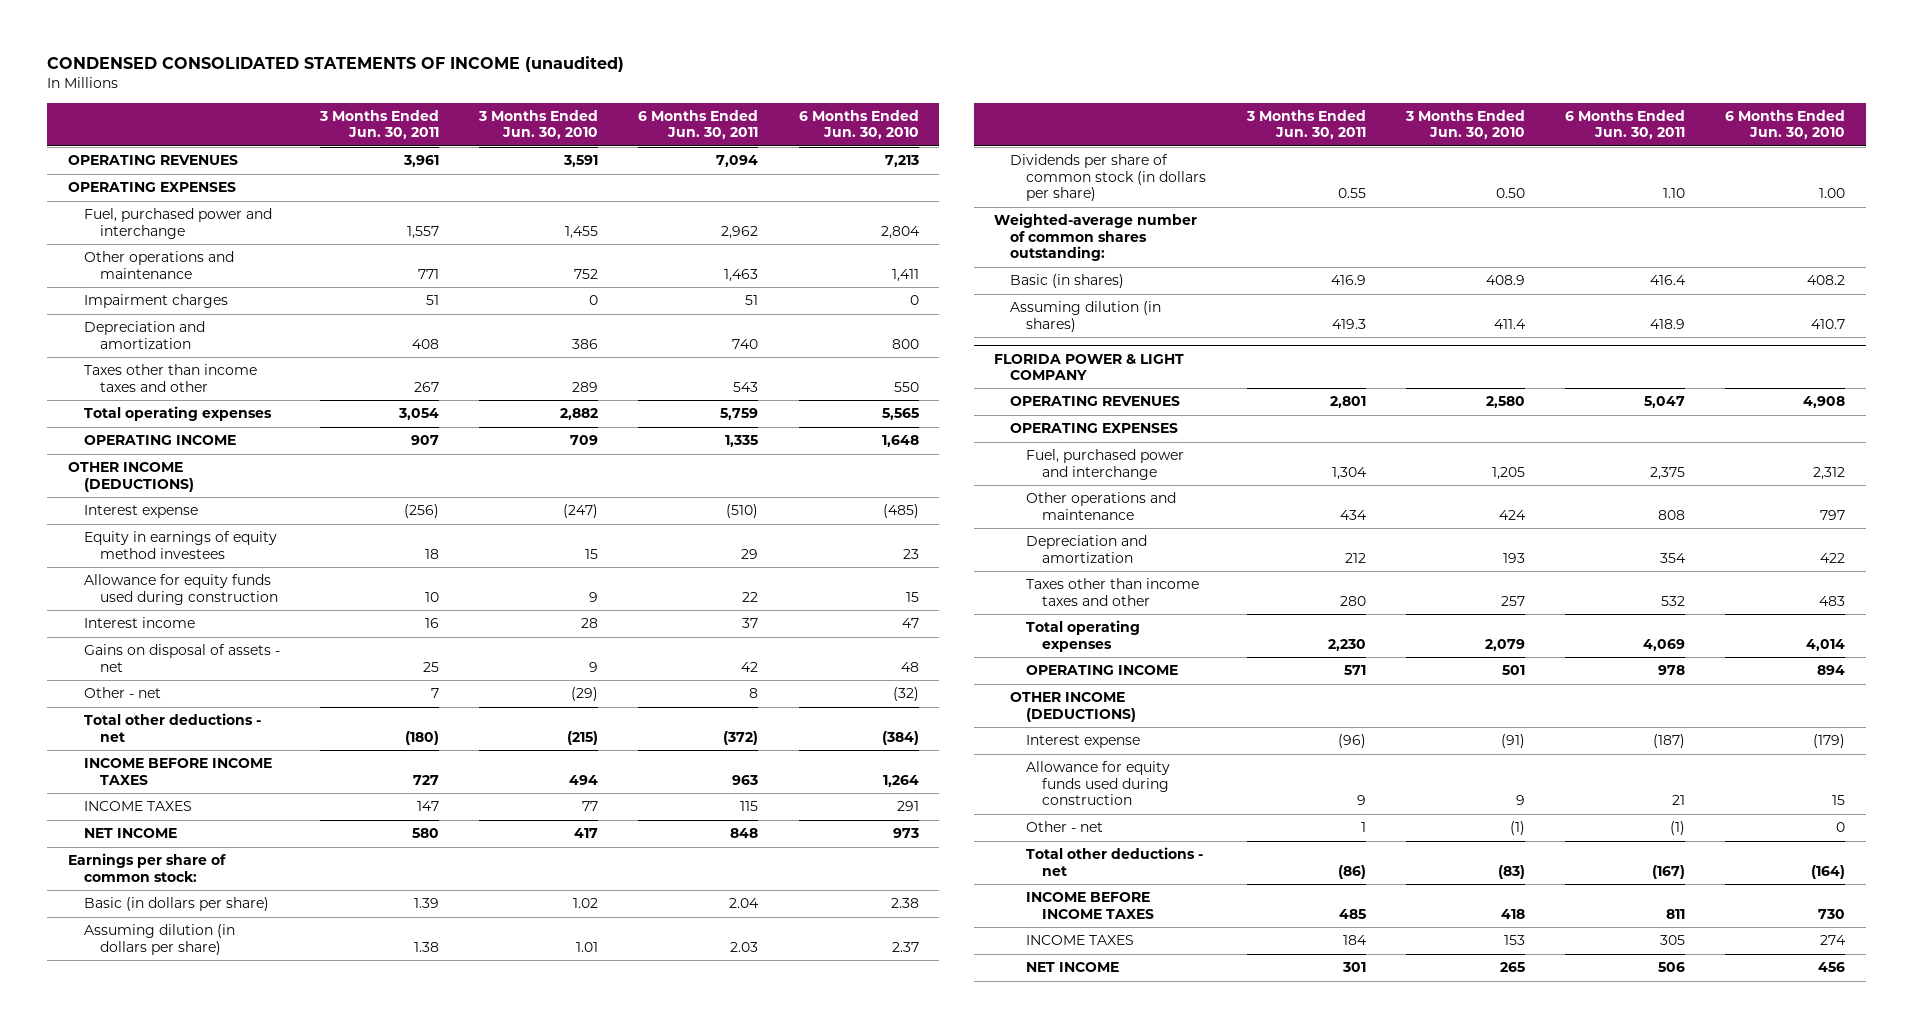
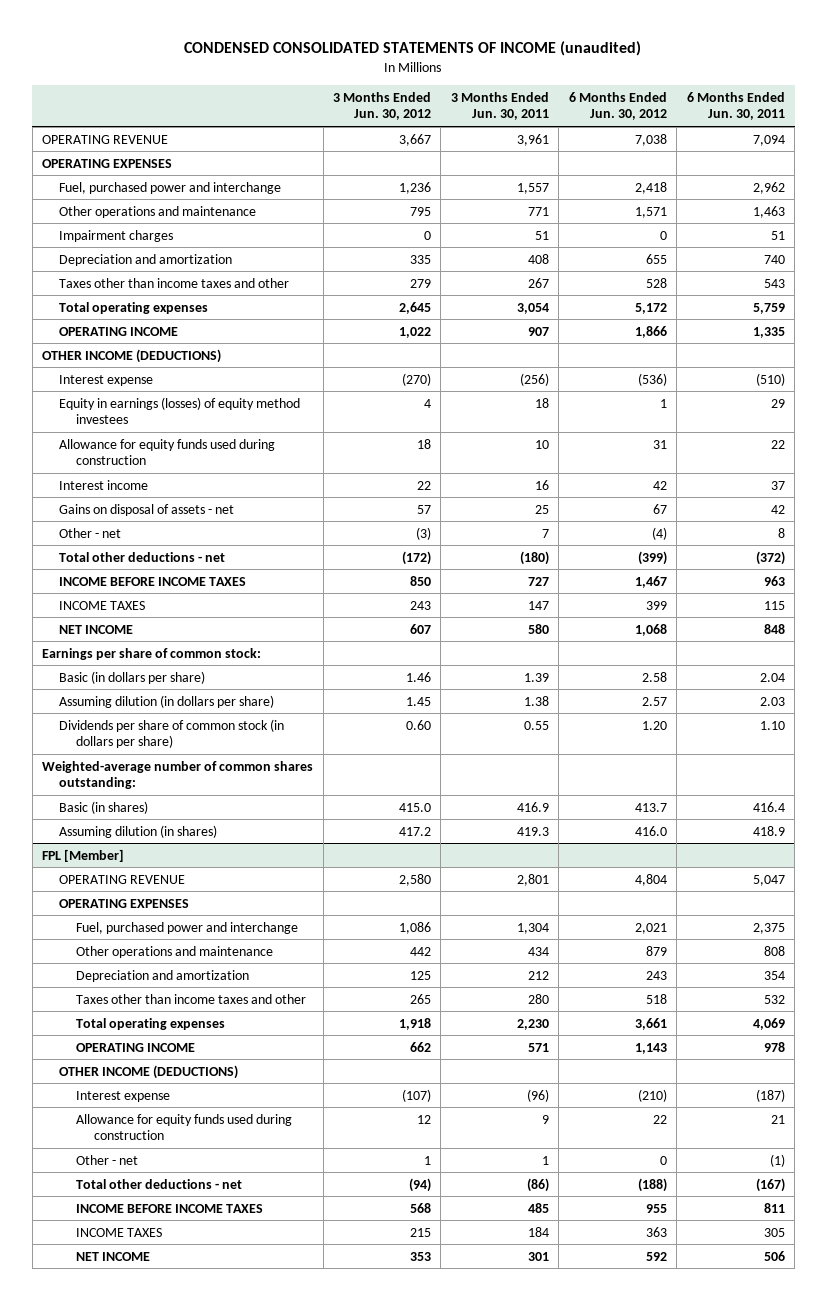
[478,109,599,140] 3 Months Ended Jun. 30, 2010 -> none
[798,109,919,140] 6 Months Ended Jun. 30, 2010 -> none
none -> [332,91,431,121] 3 Months Ended Jun. 30, 2012
none -> [568,91,667,121] 6 Months Ended Jun. 30, 2012
[67,155,238,166] OPERATING REVENUES -> [42,134,169,144] OPERATING REVENUE
[83,531,277,559] Equity in earnings of equity method investees -> [59,396,301,425] Equity in earnings (losses) of equity method investees
[994,353,1185,381] FLORIDA POWER & LIGHT COMPANY -> none
none -> [42,848,125,862] FPL [Member]
[1010,396,1181,407] OPERATING REVENUES -> [59,874,186,884] OPERATING REVENUE

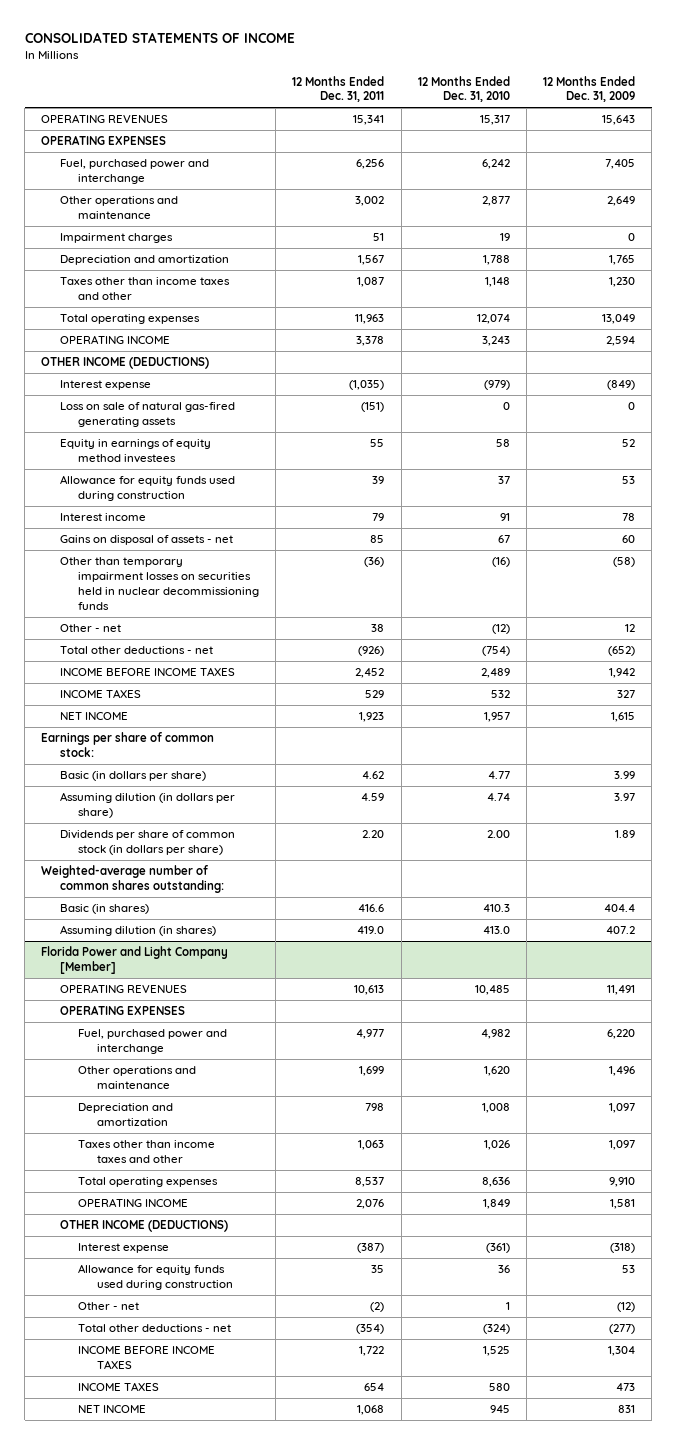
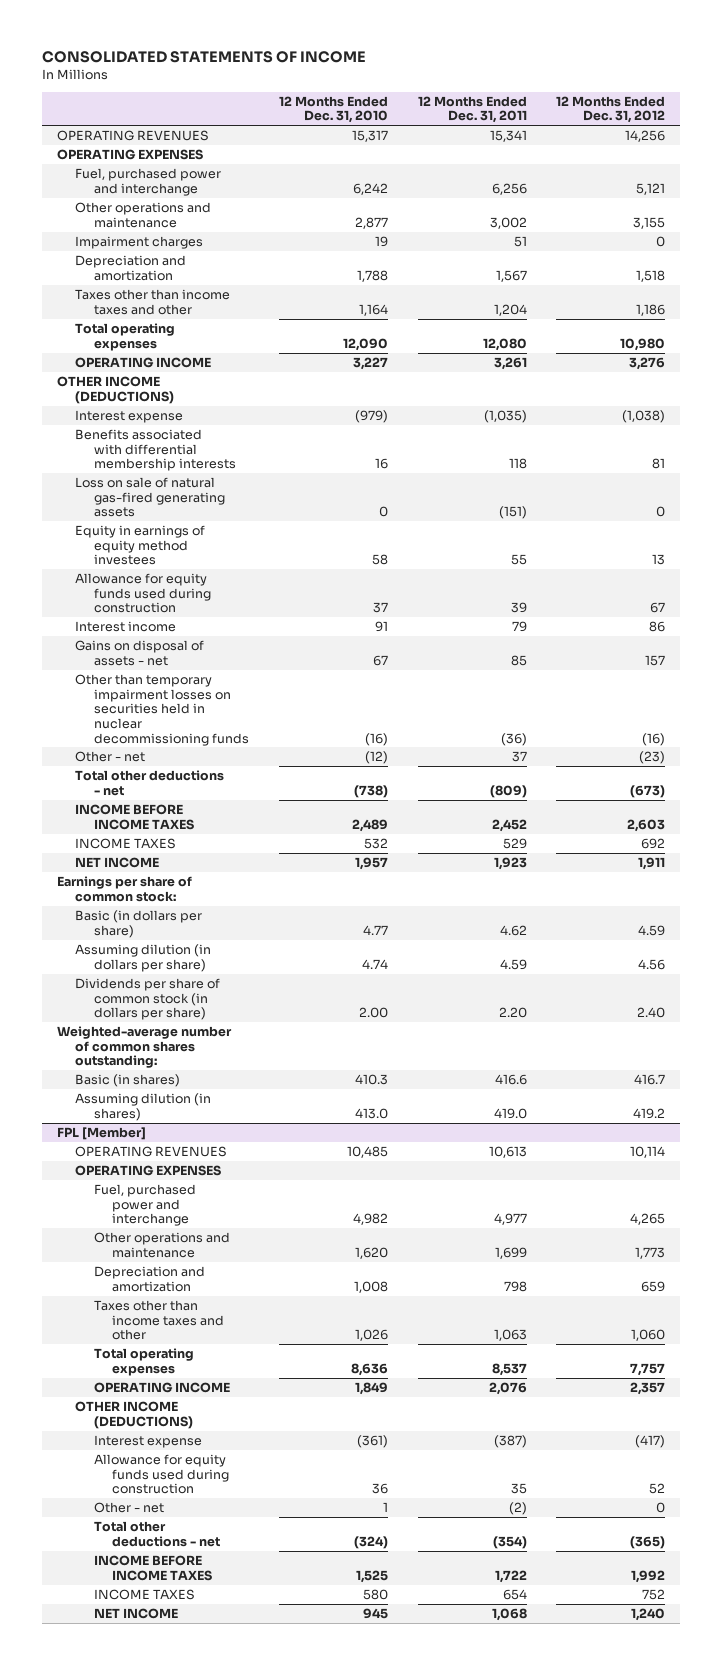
[542,75,635,103] 12 Months Ended Dec. 31, 2009 -> none
none -> [556,95,666,124] 12 Months Ended Dec. 31, 2012
[357,277,385,288] 1,087 -> [493,303,527,316] 1,204
[484,277,510,288] 1,148 -> [358,303,388,316] 1,164
[355,314,385,325] 11,963 -> [482,337,527,351] 12,080
[476,314,510,325] 12,074 -> [342,337,388,351] 12,090
[356,336,385,347] 3,378 -> [493,357,527,371] 3,261
[481,336,510,347] 3,243 -> [352,357,388,371] 3,227
none -> [75,429,236,472] Benefits associated with differential membership interests
[371,624,385,633] 38 -> [511,751,527,763] 37
[358,646,385,657] (926) -> [489,784,527,798] (809)
[481,646,510,657] (754) -> [353,784,388,798] (738)
[41,946,229,975] Florida Power and Light Company [Member] -> none
none -> [56,1127,146,1141] FPL [Member]

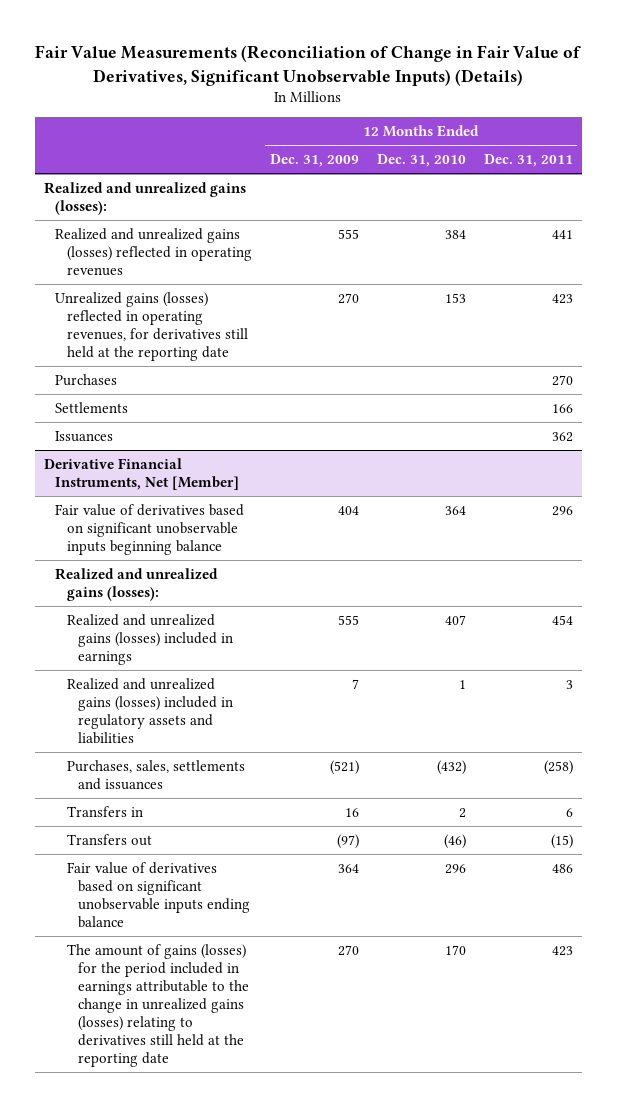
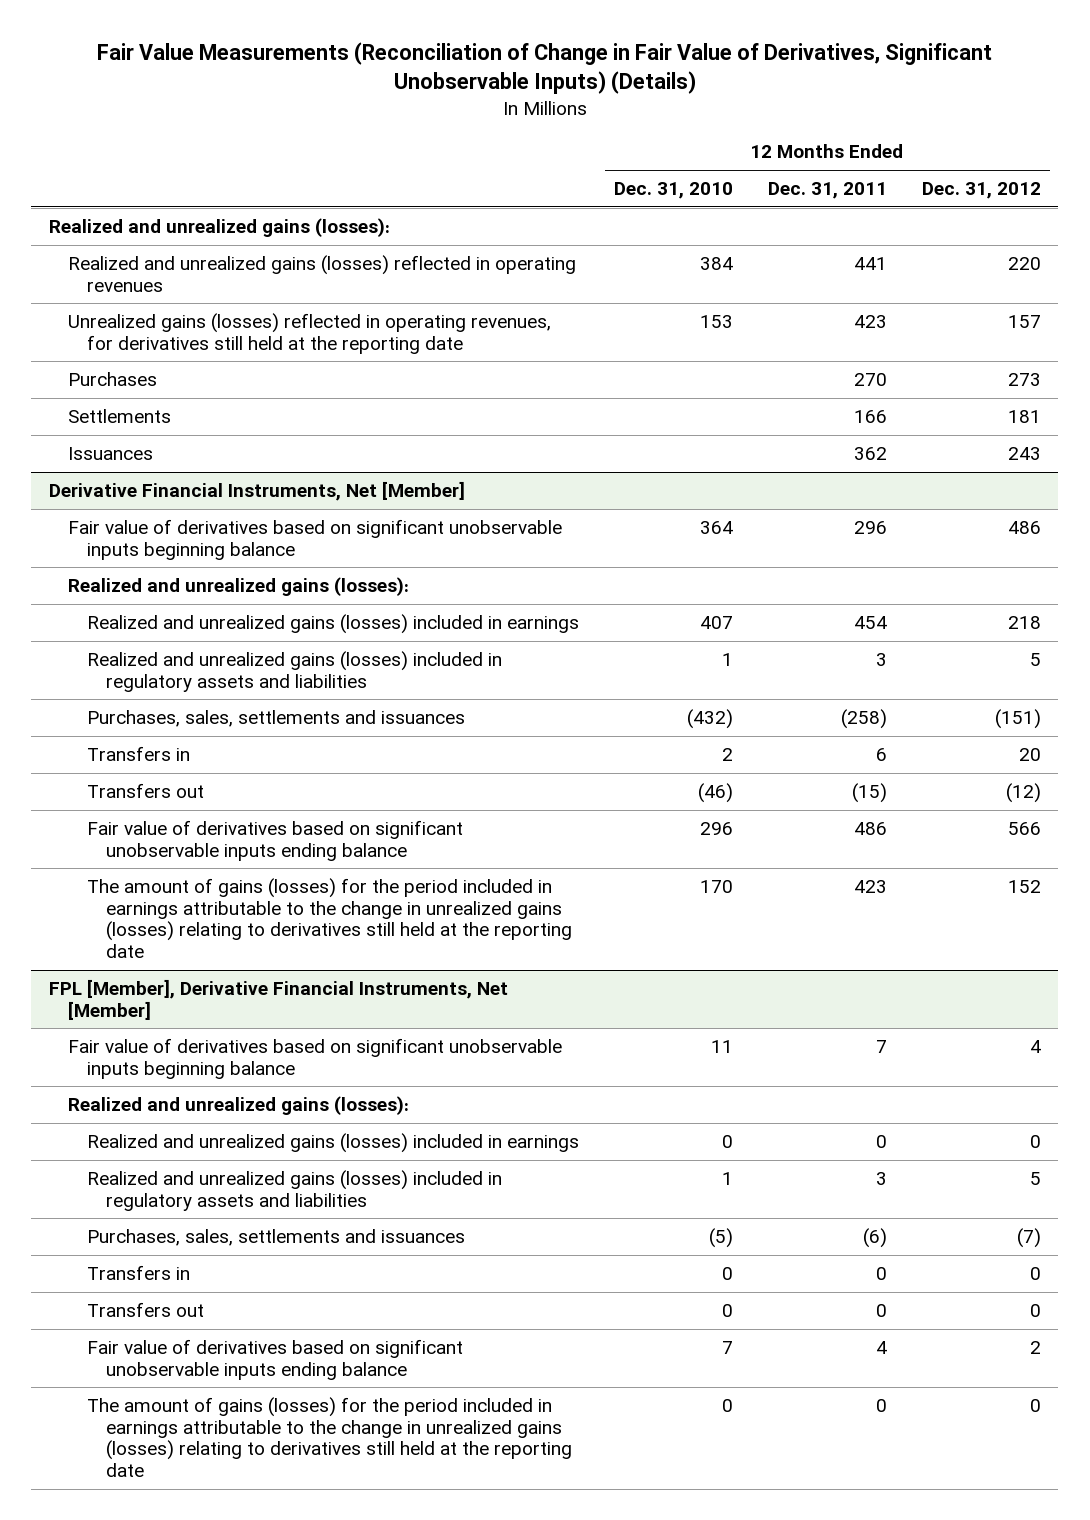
[269,153,359,167] Dec. 31, 2009 -> none
none -> [921,182,1041,200] Dec. 31, 2012
none -> [48,978,508,1020] FPL [Member], Derivative Financial Instruments, Net [Member]
none -> [67,1037,562,1079] Fair value of derivatives based on significant unobservable inputs beginning balance
none -> [67,1095,409,1115] Realized and unrealized gains (losses):
none -> [86,1132,579,1153] Realized and unrealized gains (losses) included in earnings
none -> [86,1169,502,1211] Realized and unrealized gains (losses) included in regulatory assets and liabilities
none -> [86,1228,465,1246] Purchases, sales, settlements and issuances
none -> [86,1264,190,1280] Transfers in
none -> [86,1301,204,1317] Transfers out
none -> [86,1338,463,1380] Fair value of derivatives based on significant unobservable inputs ending balance
none -> [86,1396,572,1477] The amount of gains (losses) for the period included in earnings attributable to the change in unrealized gains (losses) relating to derivatives still held at the reporting date

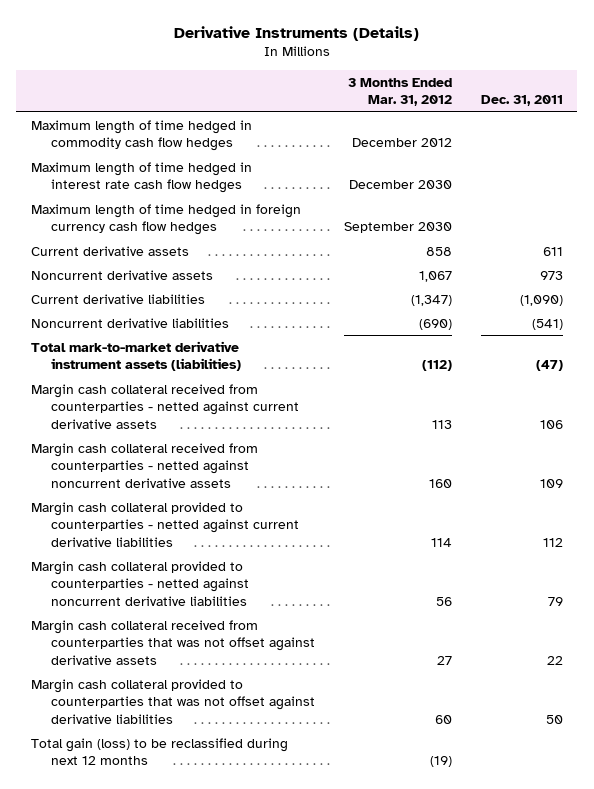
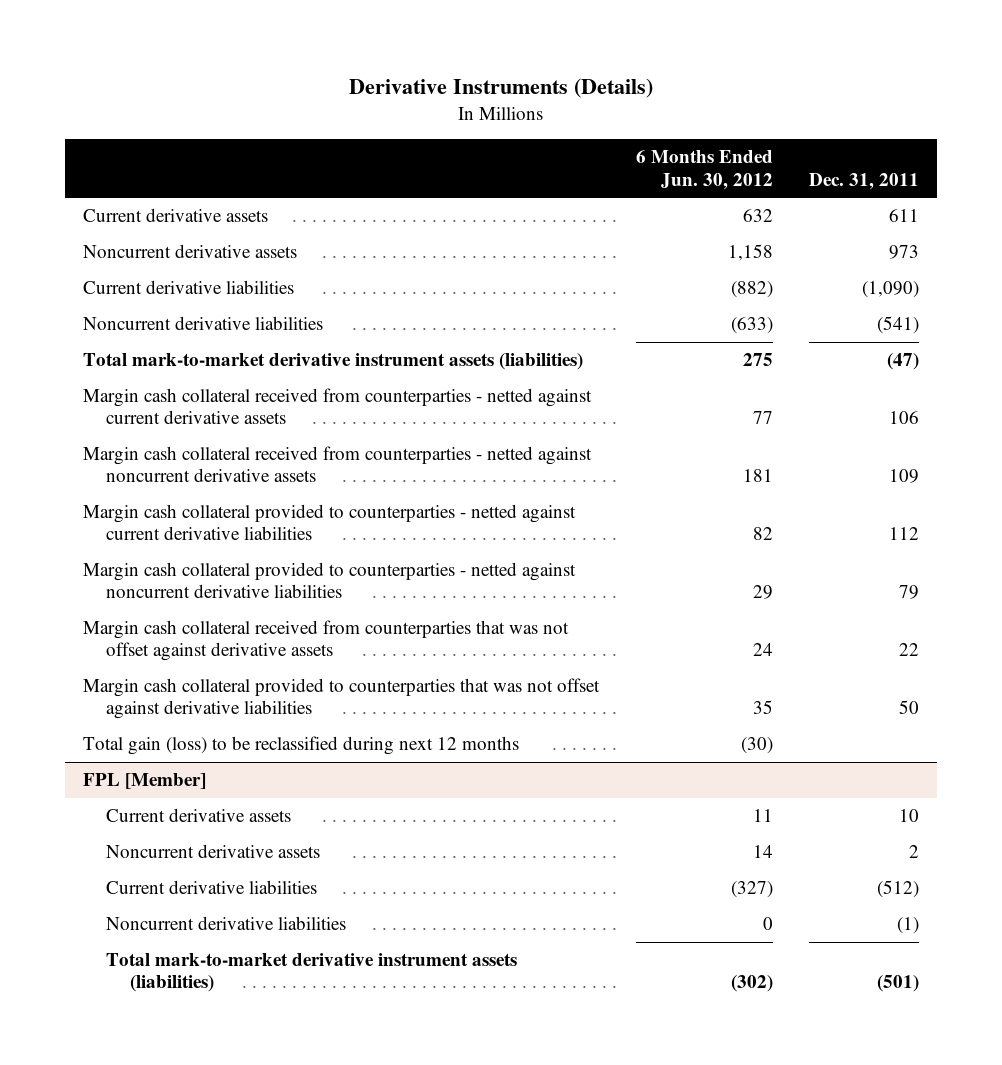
[347,77,452,107] 3 Months Ended Mar. 31, 2012 -> none
none -> [635,150,773,190] 6 Months Ended Jun. 30, 2012
[30,119,252,152] Maximum length of time hedged in commodity cash flow hedges -> none
[30,161,252,194] Maximum length of time hedged in interest rate cash flow hedges -> none
[30,203,301,236] Maximum length of time hedged in foreign currency cash flow hedges -> none
none -> [82,773,206,790] FPL [Member]
none -> [106,808,292,823] Current derivative assets
none -> [106,844,321,859] Noncurrent derivative assets
none -> [106,880,318,895] Current derivative liabilities
none -> [106,916,347,931] Noncurrent derivative liabilities
none -> [106,953,518,993] Total mark-to-market derivative instrument assets (liabilities)

